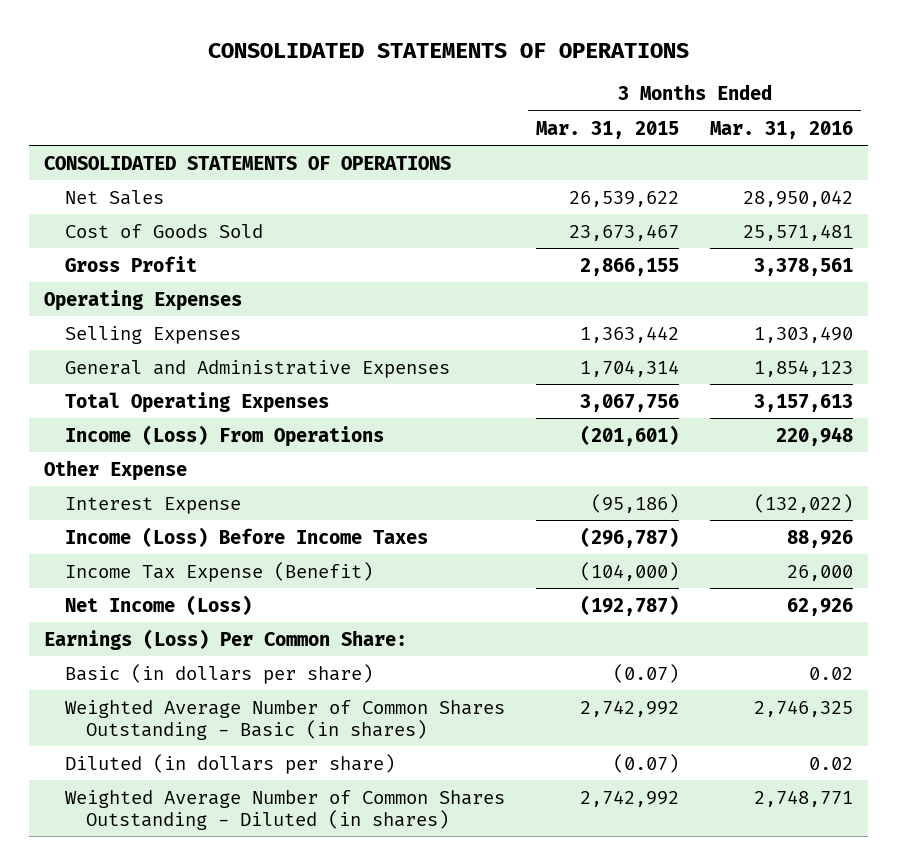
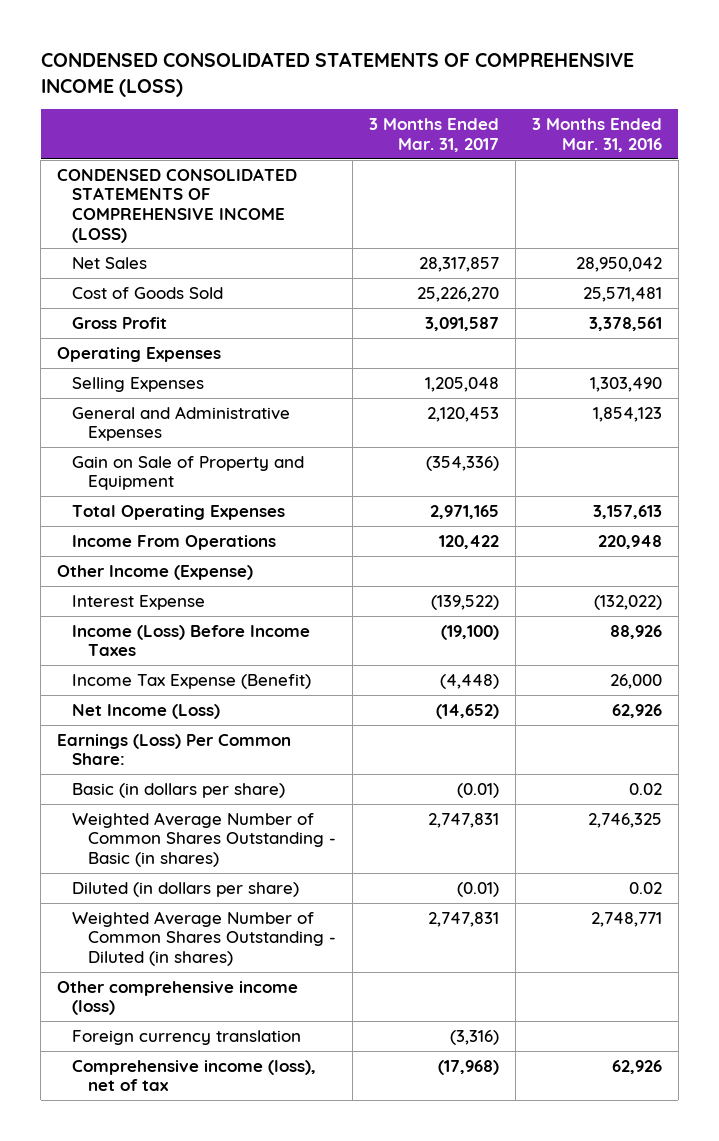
[207,42,689,58] CONSOLIDATED STATEMENTS OF OPERATIONS -> [40,51,634,97] CONDENSED CONSOLIDATED STATEMENTS OF COMPREHENSIVE INCOME (LOSS)
[536,120,680,139] Mar. 31, 2015 -> none
none -> [368,118,499,152] 3 Months Ended Mar. 31, 2017
[44,155,452,170] CONSOLIDATED STATEMENTS OF OPERATIONS -> [57,167,298,243] CONDENSED CONSOLIDATED STATEMENTS OF COMPREHENSIVE INCOME (LOSS)
none -> [72,455,305,491] Gain on Sale of Property and Equipment
[65,424,385,447] Income (Loss) From Operations -> [72,534,277,550] Income From Operations
[44,459,188,481] Other Expense -> [57,564,254,580] Other Income (Expense)
none -> [57,980,299,1016] Other comprehensive income (loss)
none -> [72,1029,302,1045] Foreign currency translation
none -> [72,1059,317,1092] Comprehensive income (loss), net of tax

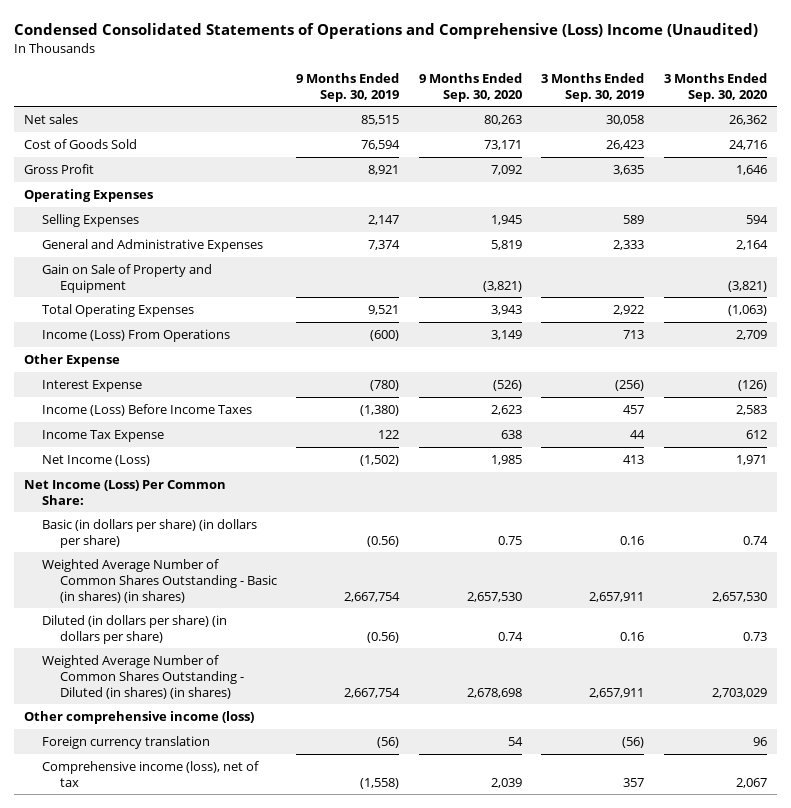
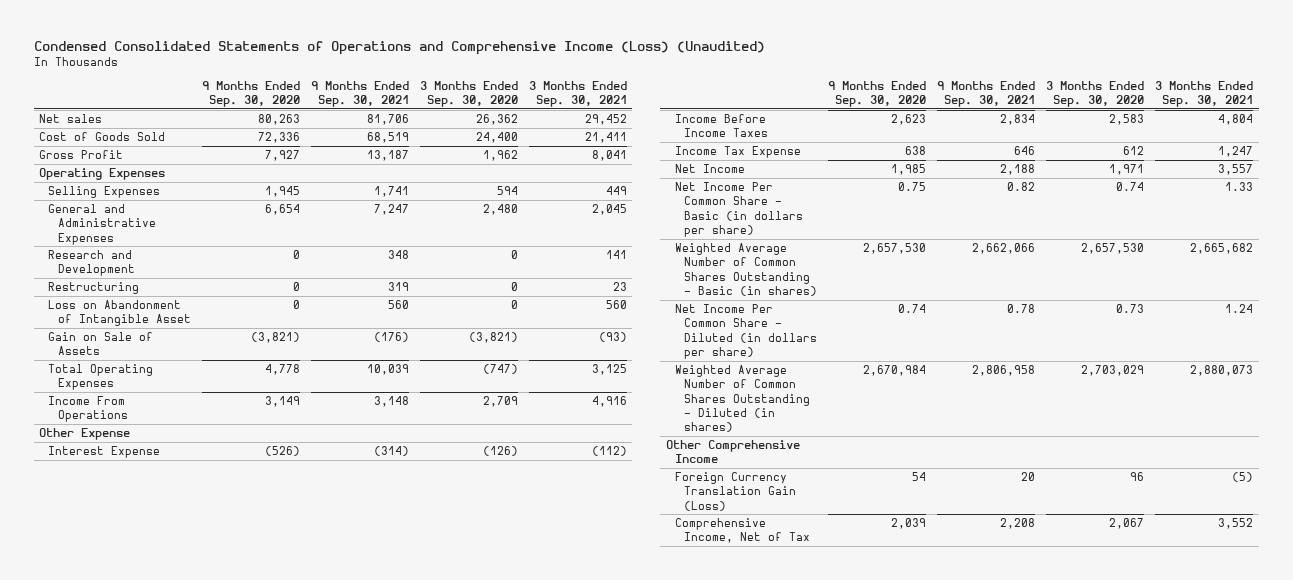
[14,22,759,39] Condensed Consolidated Statements of Operations and Comprehensive (Loss) Income (Unaudited) -> [33,40,765,55] Condensed Consolidated Statements of Operations and Comprehensive Income (Loss) (Unaudited)
[296,72,400,102] 9 Months Ended Sep. 30, 2019 -> none
[541,72,645,102] 3 Months Ended Sep. 30, 2019 -> none
none -> [310,80,409,108] 9 Months Ended Sep. 30, 2021
none -> [528,80,627,108] 3 Months Ended Sep. 30, 2021
[483,139,522,150] 73,171 -> [257,132,300,144] 72,336
[729,139,768,150] 24,716 -> [475,132,518,144] 24,400
[490,164,522,175] 7,092 -> [264,150,300,162] 7,927
[736,164,768,175] 1,646 -> [482,150,518,162] 1,962
[490,239,522,250] 5,819 -> [264,204,300,216] 6,654
[736,239,769,250] 2,164 -> [482,204,518,216] 2,480
none -> [48,250,135,277] Research and Development
none -> [48,282,140,295] Restructuring
none -> [48,300,191,327] Loss on Abandonment of Intangible Asset
[41,263,212,293] Gain on Sale of Property and Equipment -> [48,332,154,356] Gain on Sale of Assets
[490,304,522,315] 3,943 -> [264,364,300,376] 4,778
[728,304,768,316] (1,063) -> [482,364,518,375] (747)
[41,328,230,342] Income (Loss) From Operations -> [48,396,128,423] Income From Operations
[41,403,252,416] Income (Loss) Before Income Taxes -> [674,114,769,138] Income Before Income Taxes
[24,479,227,505] Net Income (Loss) Per Common Share: -> none
[41,454,150,466] Net Income (Loss) -> [674,164,745,174] Net Income
[41,518,257,548] Basic (in dollars per share) (in dollars per share) -> [674,182,804,237] Net Income Per Common Share - Basic (in dollars per share)
[41,558,277,603] Weighted Average Number of Common Shares Outstanding - Basic (in shares) (in shares) -> [674,243,818,296] Weighted Average Number of Common Shares Outstanding - Basic (in shares)
[41,614,227,644] Diluted (in dollars per share) (in dollars per share) -> [674,304,818,359] Net Income Per Common Share - Diluted (in dollars per share)
[41,654,244,699] Weighted Average Number of Common Shares Outstanding - Diluted (in shares) (in shares) -> [674,365,811,433] Weighted Average Number of Common Shares Outstanding - Diluted (in shares)
[466,687,522,698] 2,678,698 -> [863,365,927,377] 2,670,984
[24,710,255,724] Other comprehensive income (loss) -> [665,440,800,464] Other Comprehensive Income
[41,735,210,749] Foreign currency translation -> [674,472,797,511] Foreign Currency Translation Gain (Loss)
[41,760,259,787] Comprehensive income (loss), net of tax -> [674,518,811,544] Comprehensive Income, Net of Tax

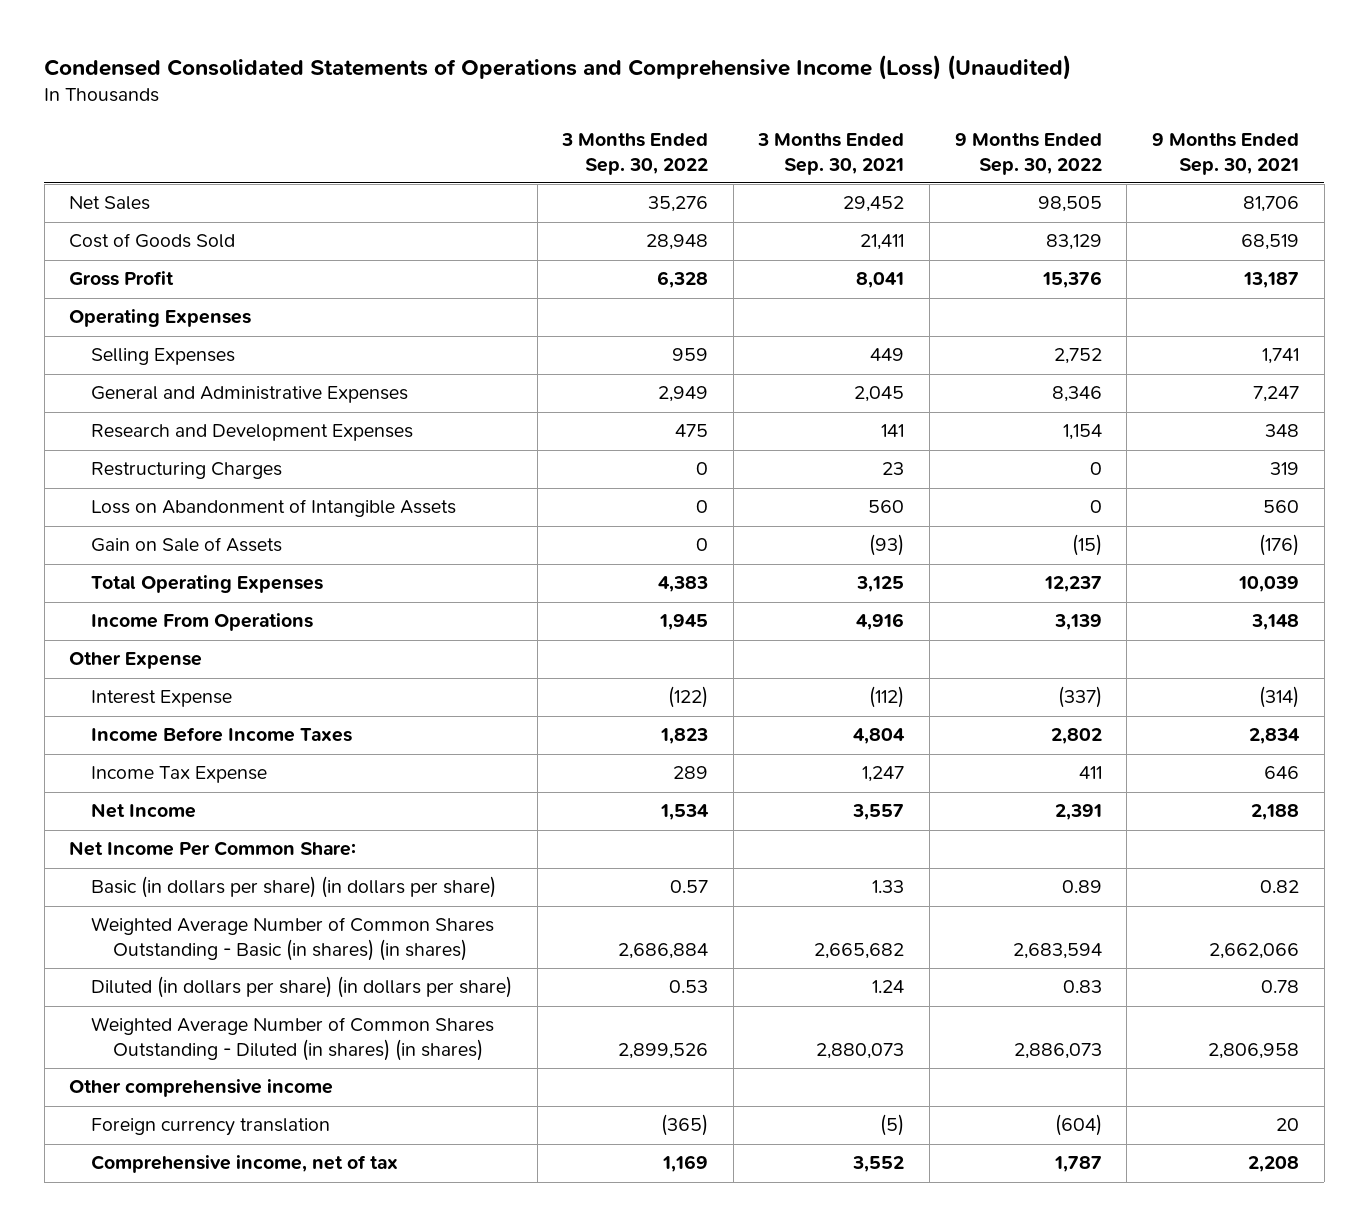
[201,80,300,108] 9 Months Ended Sep. 30, 2020 -> none
[419,80,518,108] 3 Months Ended Sep. 30, 2020 -> none
none -> [561,133,709,175] 3 Months Ended Sep. 30, 2022
none -> [954,133,1102,175] 9 Months Ended Sep. 30, 2022
[39,114,103,124] Net sales -> [69,196,151,211] Net Sales
[48,250,135,277] Research and Development -> [90,424,413,442] Research and Development Expenses
[48,282,140,295] Restructuring -> [90,462,282,480] Restructuring Charges
[48,300,191,327] Loss on Abandonment of Intangible Asset -> [90,499,456,518] Loss on Abandonment of Intangible Assets
none -> [69,841,357,857] Net Income Per Common Share:
[674,182,804,237] Net Income Per Common Share - Basic (in dollars per share) -> [90,876,496,899] Basic (in dollars per share) (in dollars per share)
[674,243,818,296] Weighted Average Number of Common Shares Outstanding - Basic (in shares) -> [90,917,494,961] Weighted Average Number of Common Shares Outstanding - Basic (in shares) (in shares)
[674,304,818,359] Net Income Per Common Share - Diluted (in dollars per share) -> [90,976,512,999] Diluted (in dollars per share) (in dollars per share)
[674,365,811,433] Weighted Average Number of Common Shares Outstanding - Diluted (in shares) -> [90,1017,494,1061] Weighted Average Number of Common Shares Outstanding - Diluted (in shares) (in shares)
[665,440,800,464] Other Comprehensive Income -> [69,1079,334,1098] Other comprehensive income
[674,472,797,511] Foreign Currency Translation Gain (Loss) -> [90,1118,330,1137] Foreign currency translation
[674,518,811,544] Comprehensive Income, Net of Tax -> [90,1155,398,1174] Comprehensive income, net of tax

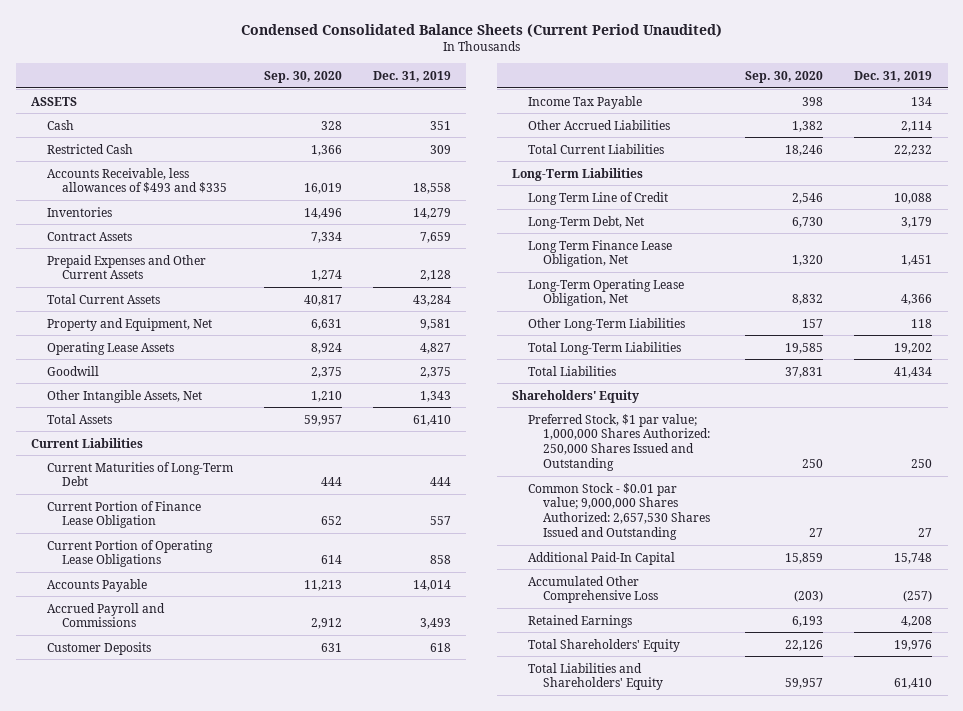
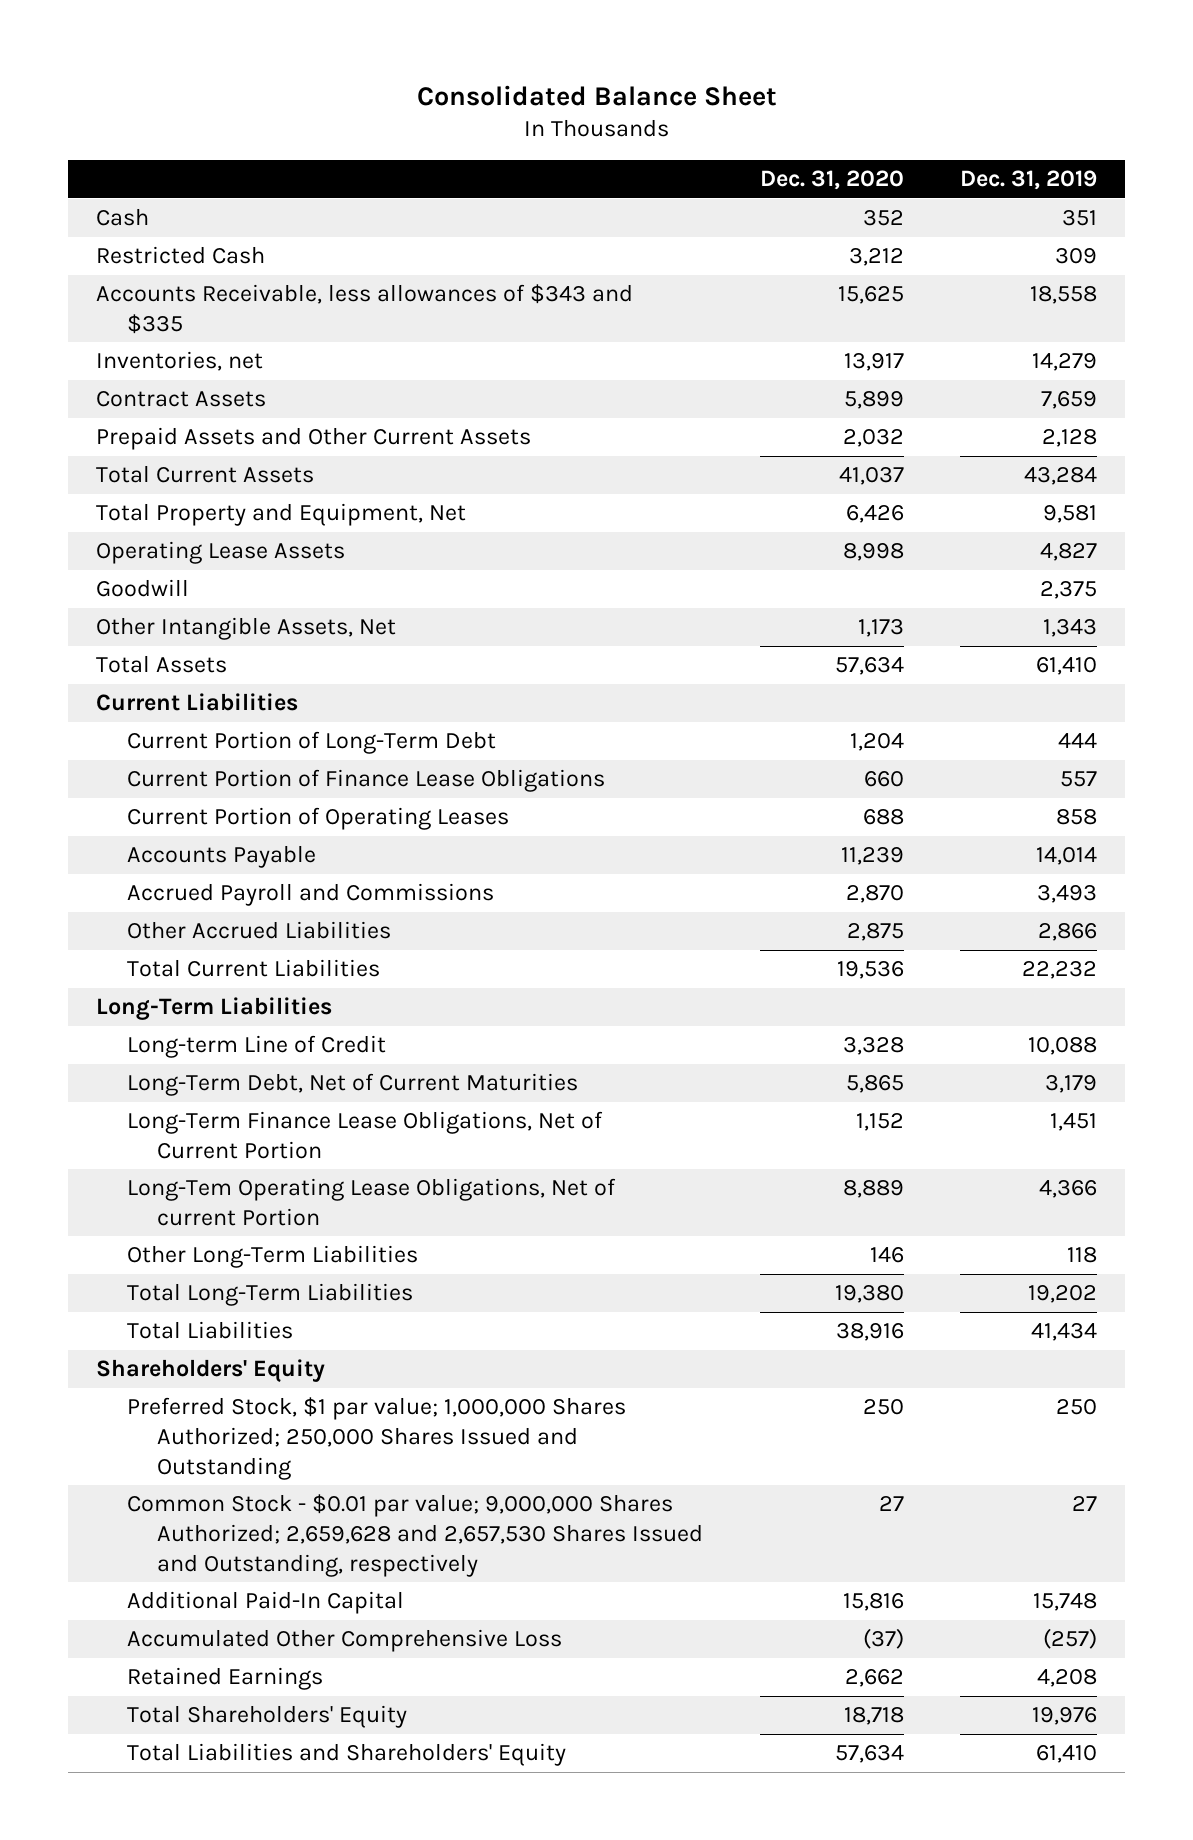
[240,23,722,37] Condensed Consolidated Balance Sheets (Current Period Unaudited) -> [416,84,777,106] Consolidated Balance Sheet
[263,70,342,83] Sep. 30, 2020 -> none
none -> [759,170,904,191] Dec. 31, 2020
[31,96,78,106] ASSETS -> none
[46,167,228,194] Accounts Receivable, less allowances of $493 and $335 -> [96,284,634,335] Accounts Receivable, less allowances of $343 and $335
[46,206,112,217] Inventories -> [96,351,264,372] Inventories, net
[46,254,206,280] Prepaid Expenses and Other Current Assets -> [96,427,532,451] Prepaid Assets and Other Current Assets
[46,317,212,331] Property and Equipment, Net -> [96,503,467,527] Total Property and Equipment, Net
[46,461,233,487] Current Maturities of Long-Term Debt -> [126,731,496,755] Current Portion of Long-Term Debt
[46,500,201,529] Current Portion of Finance Lease Obligation -> [126,769,605,793] Current Portion of Finance Lease Obligations
[46,539,213,568] Current Portion of Operating Lease Obligations -> [126,807,509,831] Current Portion of Operating Leases
[46,641,151,655] Customer Deposits -> none
[527,95,642,109] Income Tax Payable -> none
[900,120,932,132] 2,114 -> [1037,923,1097,942] 2,866
[527,191,668,205] Long Term Line of Credit -> [126,1035,386,1059] Long-term Line of Credit
[527,215,644,229] Long-Term Debt, Net -> [126,1073,578,1097] Long-Term Debt, Net of Current Maturities
[527,239,672,268] Long Term Finance Lease Obligation, Net -> [126,1111,603,1160] Long-Term Finance Lease Obligations, Net of Current Portion
[527,278,684,307] Long-Term Operating Lease Obligation, Net -> [126,1178,616,1227] Long-Tem Operating Lease Obligations, Net of current Portion
[527,413,711,472] Preferred Stock, $1 par value; 1,000,000 Shares Authorized: 250,000 Shares Issued and Outstanding -> [126,1397,626,1480] Preferred Stock, $1 par value; 1,000,000 Shares Authorized; 250,000 Shares Issued and Outstanding
[527,482,711,541] Common Stock - $0.01 par value; 9,000,000 Shares Authorized: 2,657,530 Shares Issued and Outstanding -> [126,1494,704,1577] Common Stock - $0.01 par value; 9,000,000 Shares Authorized; 2,659,628 and 2,657,530 Shares Issued and Outstanding, respectively

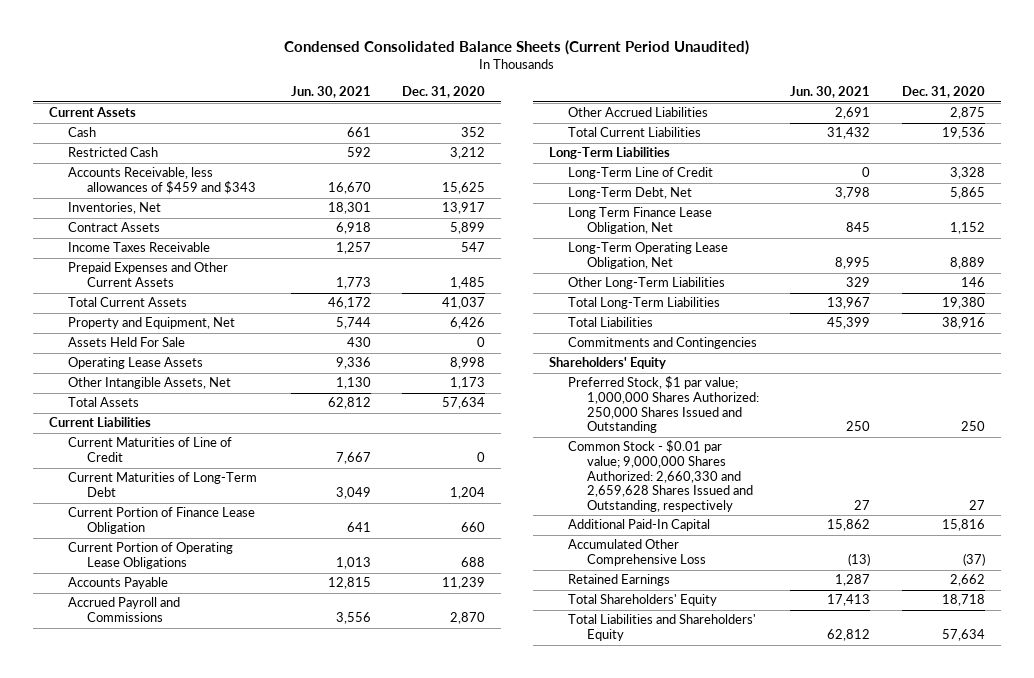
[416,84,777,106] Consolidated Balance Sheet -> [283,40,749,56] Condensed Consolidated Balance Sheets (Current Period Unaudited)
[959,170,1097,191] Dec. 31, 2019 -> none
none -> [290,86,371,99] Jun. 30, 2021
none -> [48,107,136,118] Current Assets
[96,284,634,335] Accounts Receivable, less allowances of $343 and $335 -> [67,167,256,195] Accounts Receivable, less allowances of $459 and $343
[96,351,264,372] Inventories, net -> [67,202,161,215] Inventories, Net
none -> [67,242,210,253] Income Taxes Receivable
[96,427,532,451] Prepaid Assets and Other Current Assets -> [67,262,228,288] Prepaid Expenses and Other Current Assets
[842,429,904,448] 2,032 -> [450,277,486,290] 1,485
[96,503,467,527] Total Property and Equipment, Net -> [67,317,235,330] Property and Equipment, Net
none -> [67,337,185,348] Assets Held For Sale
[96,579,190,598] Goodwill -> none
none -> [67,437,232,463] Current Maturities of Line of Credit
[126,731,496,755] Current Portion of Long-Term Debt -> [67,472,257,498] Current Maturities of Long-Term Debt
[126,769,605,793] Current Portion of Finance Lease Obligations -> [67,507,255,535] Current Portion of Finance Lease Obligation
[126,807,509,831] Current Portion of Operating Leases -> [67,542,233,570] Current Portion of Operating Lease Obligations
[126,1035,386,1059] Long-term Line of Credit -> [567,167,713,180] Long-Term Line of Credit
[126,1073,578,1097] Long-Term Debt, Net of Current Maturities -> [567,187,692,200] Long-Term Debt, Net
[126,1111,603,1160] Long-Term Finance Lease Obligations, Net of Current Portion -> [567,207,712,235] Long Term Finance Lease Obligation, Net
[126,1178,616,1227] Long-Tem Operating Lease Obligations, Net of current Portion -> [567,242,728,270] Long-Term Operating Lease Obligation, Net
none -> [567,337,757,350] Commitments and Contingencies
[126,1397,626,1480] Preferred Stock, $1 par value; 1,000,000 Shares Authorized; 250,000 Shares Issued and Outstanding -> [567,376,759,434] Preferred Stock, $1 par value; 1,000,000 Shares Authorized: 250,000 Shares Issued and Outstanding
[126,1494,704,1577] Common Stock - $0.01 par value; 9,000,000 Shares Authorized; 2,659,628 and 2,657,530 Shares Issued and Outstanding, respectively -> [567,440,753,512] Common Stock - $0.01 par value; 9,000,000 Shares Authorized: 2,660,330 and 2,659,628 Shares Issued and Outstanding, respectively

